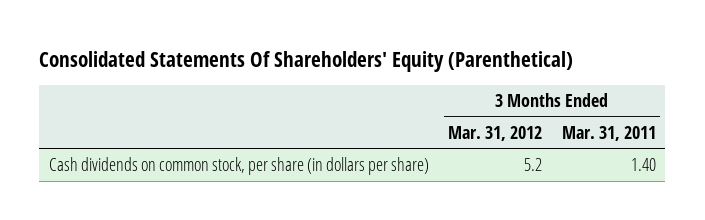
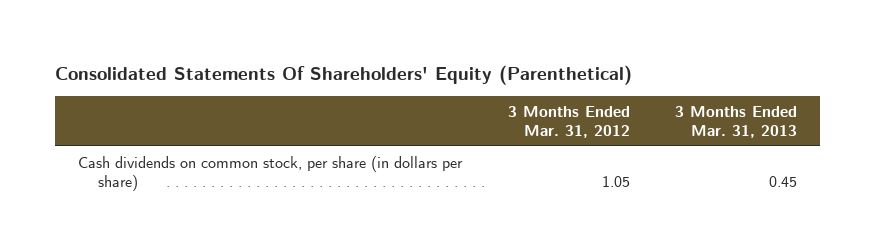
[561,125,656,141] Mar. 31, 2011 -> none
none -> [675,105,798,139] 3 Months Ended Mar. 31, 2013
[524,158,543,172] 5.2 -> [601,176,630,188] 1.05

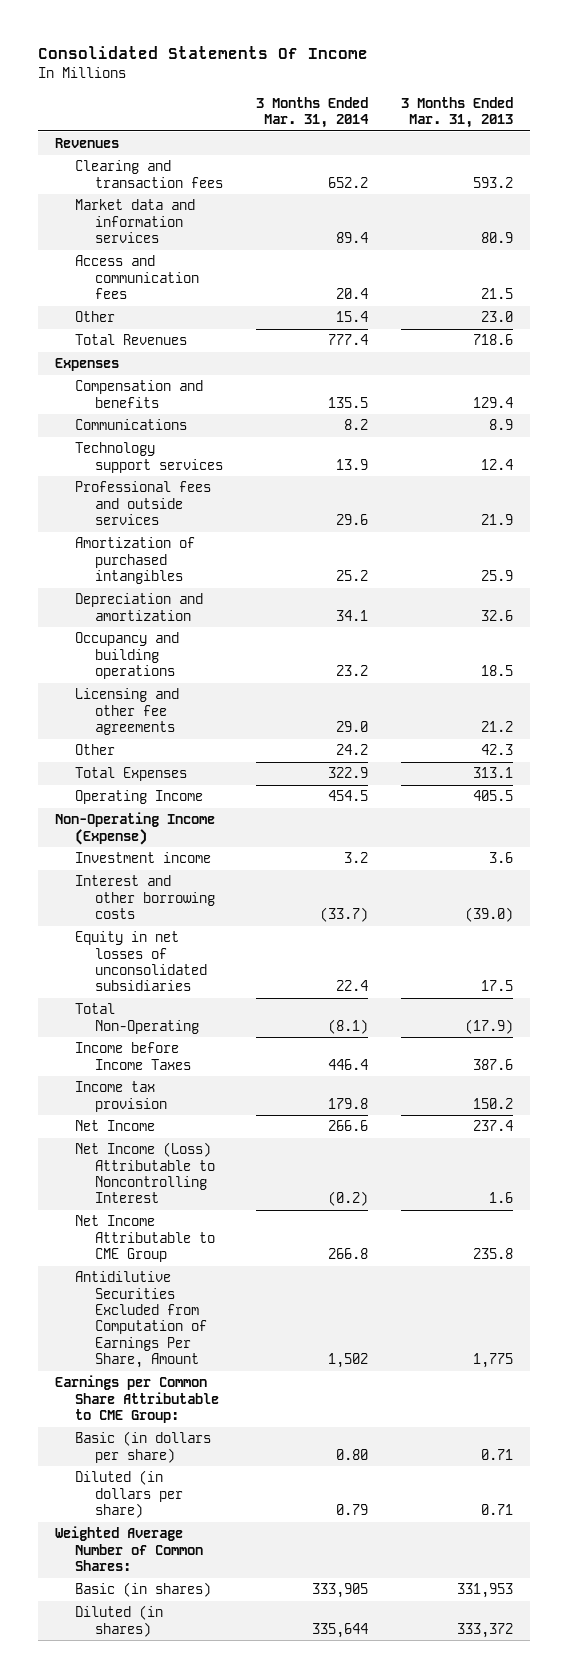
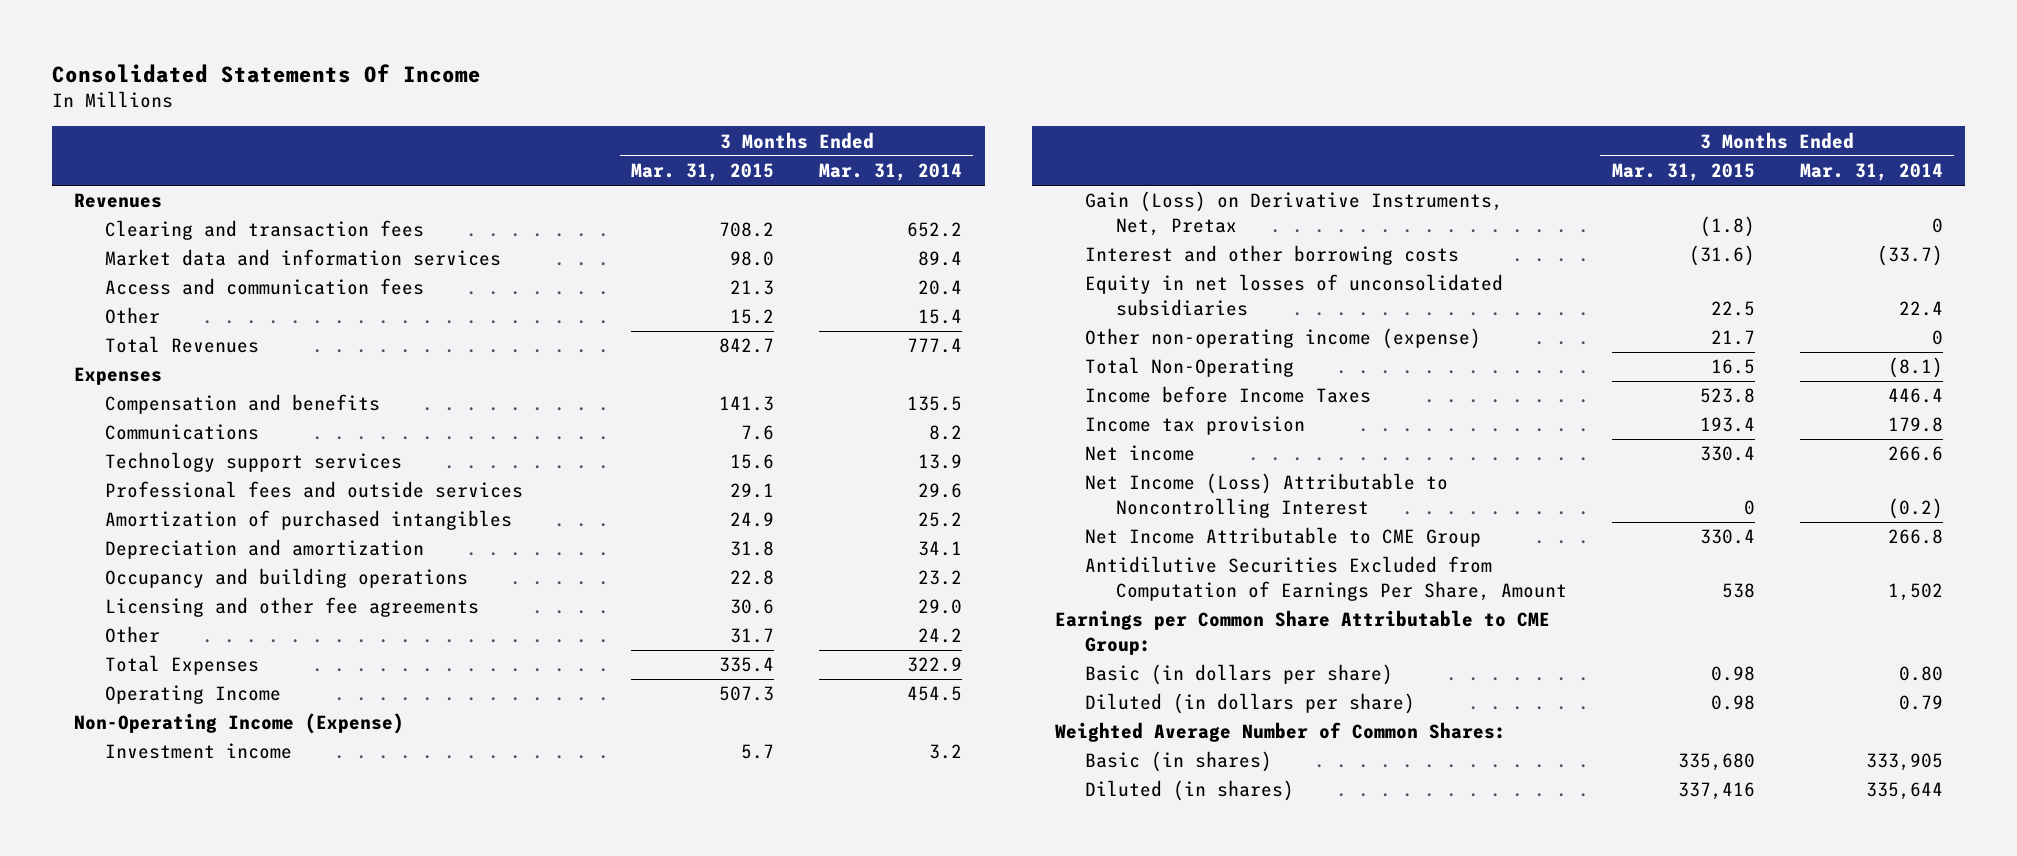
[401,96,514,128] 3 Months Ended Mar. 31, 2013 -> none
none -> [631,163,775,182] Mar. 31, 2015
none -> [1085,191,1504,237] Gain (Loss) on Derivative Instruments, Net, Pretax
none -> [1085,328,1482,350] Other non-operating income (expense)
[74,1120,155,1132] Net Income -> [1085,445,1196,462] Net income

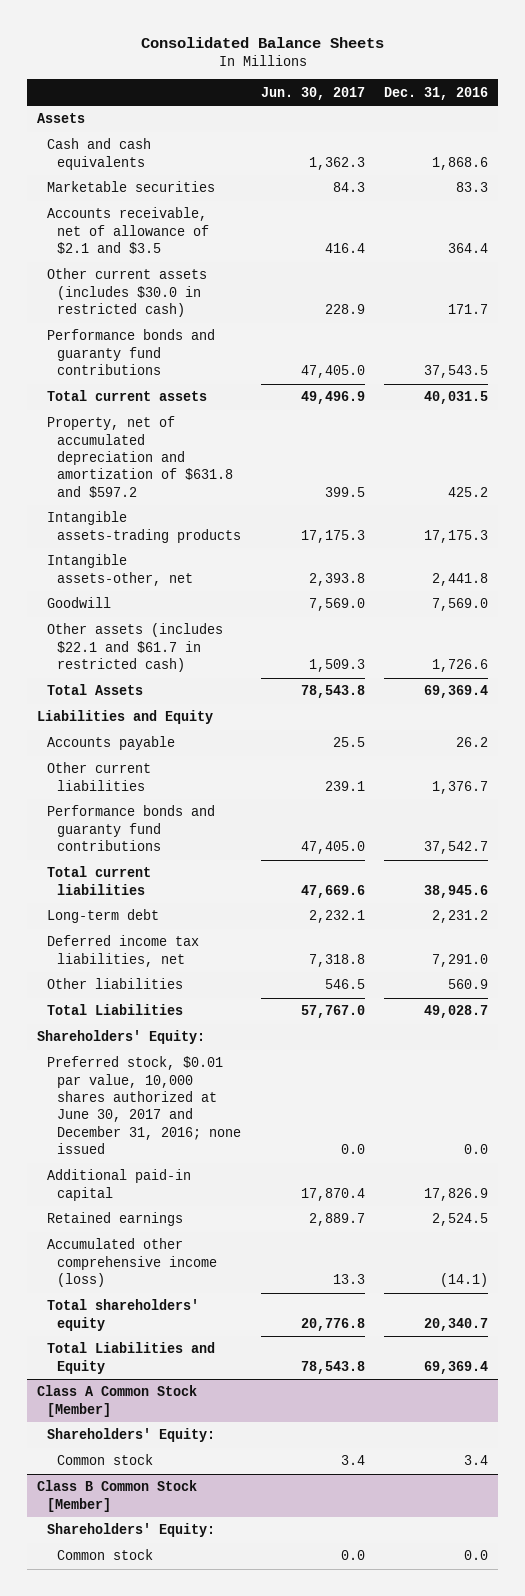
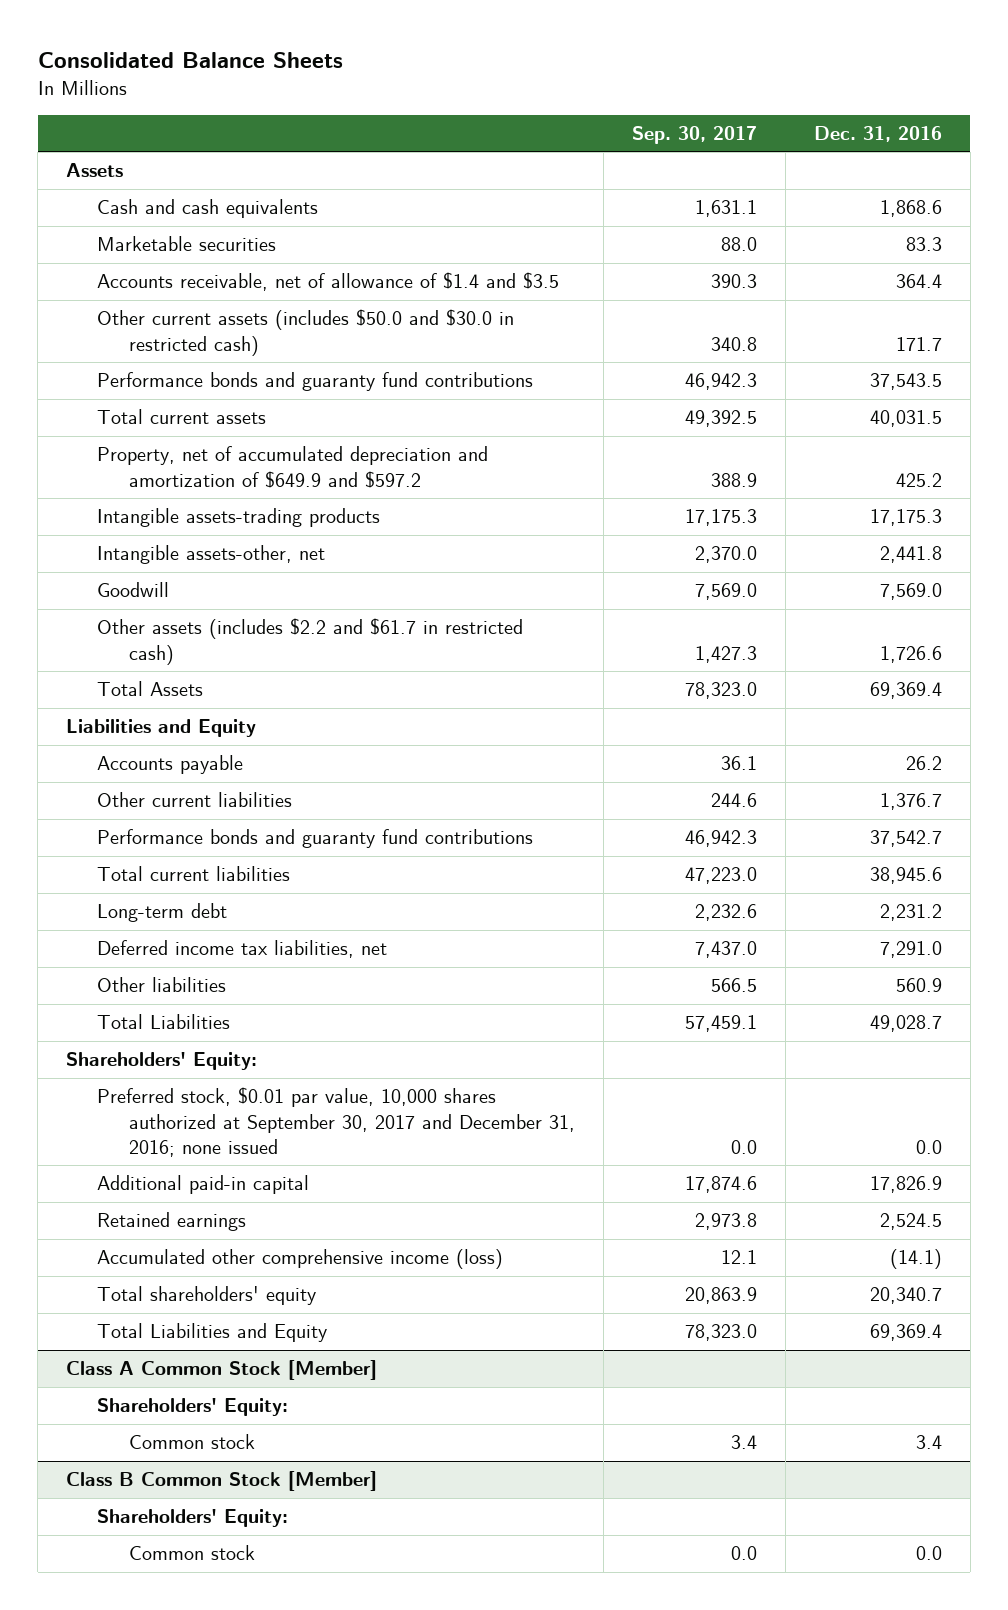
[260,86,365,100] Jun. 30, 2017 -> none
none -> [631,125,757,144] Sep. 30, 2017
[46,207,210,255] Accounts receivable, net of allowance of $2.1 and $3.5 -> [97,272,560,292] Accounts receivable, net of allowance of $1.4 and $3.5
[46,268,207,318] Other current assets (includes $30.0 in restricted cash) -> [97,309,515,356] Other current assets (includes $50.0 and $30.0 in restricted cash)
[46,416,234,498] Property, net of accumulated depreciation and amortization of $631.8 and $597.2 -> [97,446,489,488] Property, net of accumulated depreciation and amortization of $649.9 and $597.2
[46,623,223,673] Other assets (includes $22.1 and $61.7 in restricted cash) -> [97,618,524,665] Other assets (includes $2.2 and $61.7 in restricted cash)
[46,1056,242,1155] Preferred stock, $0.01 par value, 10,000 shares authorized at June 30, 2017 and December 31, 2016; none issued -> [97,1087,575,1158] Preferred stock, $0.01 par value, 10,000 shares authorized at September 30, 2017 and December 31, 2016; none issued

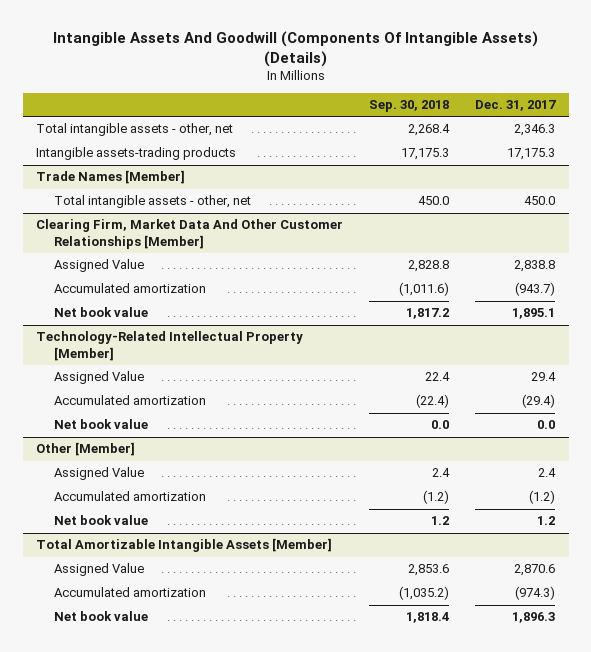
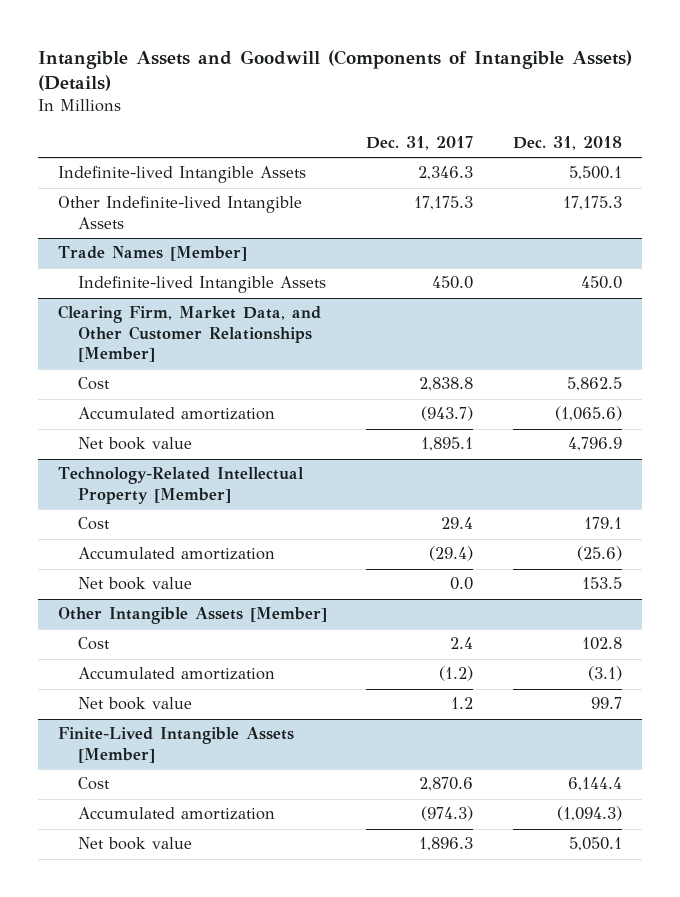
[52,30,538,67] Intangible Assets And Goodwill (Components Of Intangible Assets) (Details) -> [38,49,633,92] Intangible Assets and Goodwill (Components of Intangible Assets) (Details)
[369,100,450,113] Sep. 30, 2018 -> none
none -> [512,136,622,151] Dec. 31, 2018
[35,123,233,137] Total intangible assets - other, net -> [57,166,306,184] Indefinite-lived Intangible Assets
[35,147,236,161] Intangible assets-trading products -> [57,196,302,229] Other Indefinite-lived Intangible Assets
[54,195,252,209] Total intangible assets - other, net -> [78,276,327,294] Indefinite-lived Intangible Assets
[35,219,343,249] Clearing Firm, Market Data And Other Customer Relationships [Member] -> [57,305,321,363] Clearing Firm, Market Data, and Other Customer Relationships [Member]
[54,259,145,273] Assigned Value -> [78,377,111,391] Cost
[54,371,145,385] Assigned Value -> [78,517,111,531] Cost
[35,442,135,457] Other [Member] -> [57,607,327,625] Other Intangible Assets [Member]
[54,467,145,481] Assigned Value -> [78,637,111,651] Cost
[35,538,332,553] Total Amortizable Intangible Assets [Member] -> [57,727,294,763] Finite-Lived Intangible Assets [Member]
[54,563,145,577] Assigned Value -> [78,777,111,791] Cost

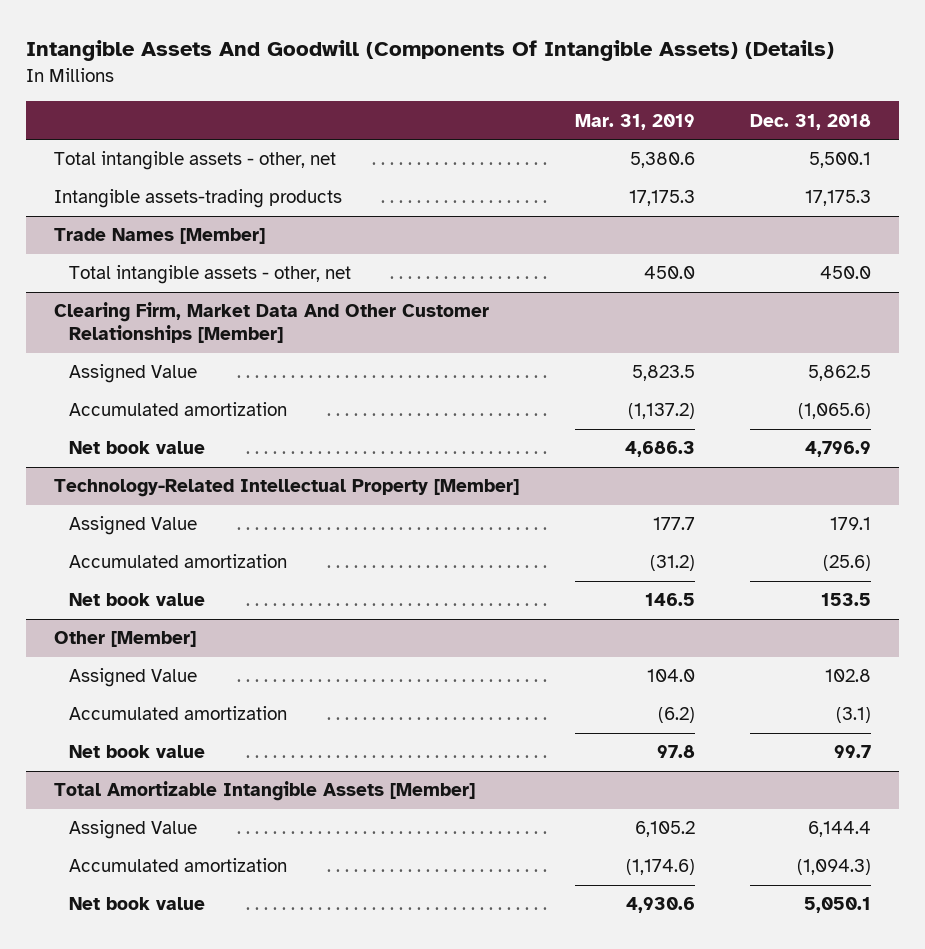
[38,49,633,92] Intangible Assets and Goodwill (Components of Intangible Assets) (Details) -> [26,40,835,62] Intangible Assets And Goodwill (Components Of Intangible Assets) (Details)
[366,136,474,151] Dec. 31, 2017 -> none
none -> [574,113,695,130] Mar. 31, 2019
[57,166,306,184] Indefinite-lived Intangible Assets -> [54,151,337,171] Total intangible assets - other, net
[57,196,302,229] Other Indefinite-lived Intangible Assets -> [54,189,343,209] Intangible assets-trading products
[78,276,327,294] Indefinite-lived Intangible Assets -> [69,265,352,285] Total intangible assets - other, net
[57,305,321,363] Clearing Firm, Market Data, and Other Customer Relationships [Member] -> [54,302,490,344] Clearing Firm, Market Data And Other Customer Relationships [Member]
[78,377,111,391] Cost -> [69,364,198,384] Assigned Value
[78,517,111,531] Cost -> [69,516,198,536] Assigned Value
[57,607,327,625] Other Intangible Assets [Member] -> [54,631,197,648] Other [Member]
[78,637,111,651] Cost -> [69,668,198,688] Assigned Value
[57,727,294,763] Finite-Lived Intangible Assets [Member] -> [54,781,476,802] Total Amortizable Intangible Assets [Member]
[78,777,111,791] Cost -> [69,820,198,840] Assigned Value

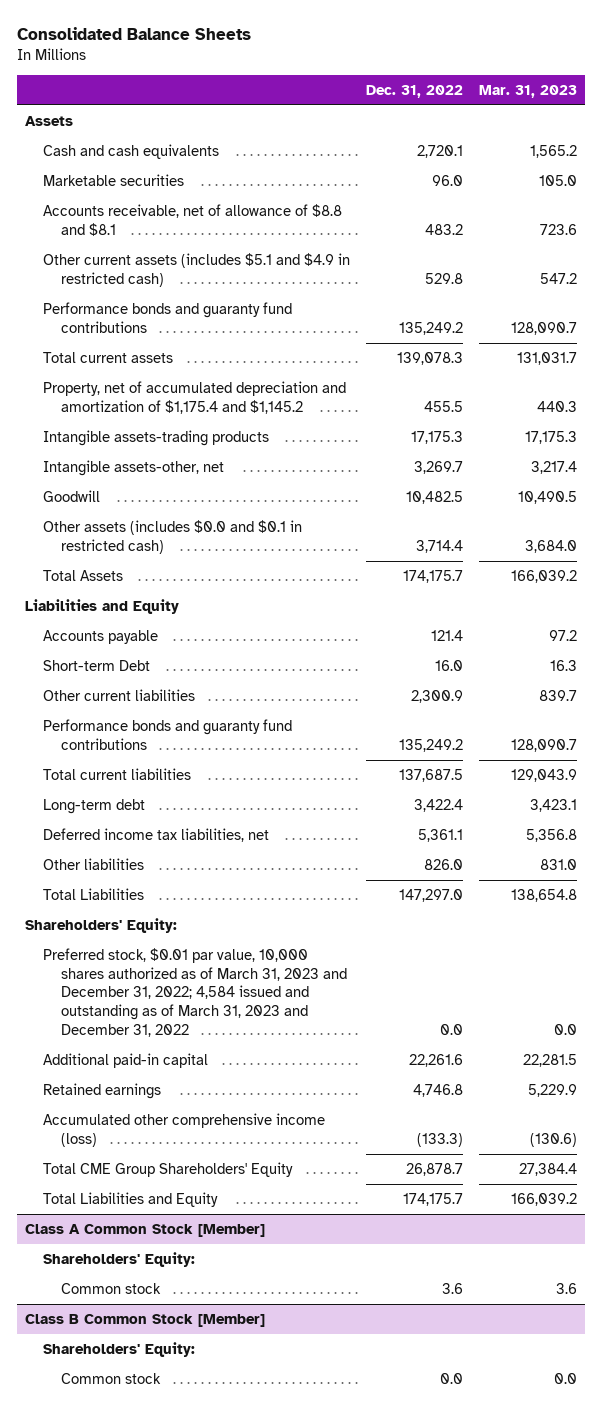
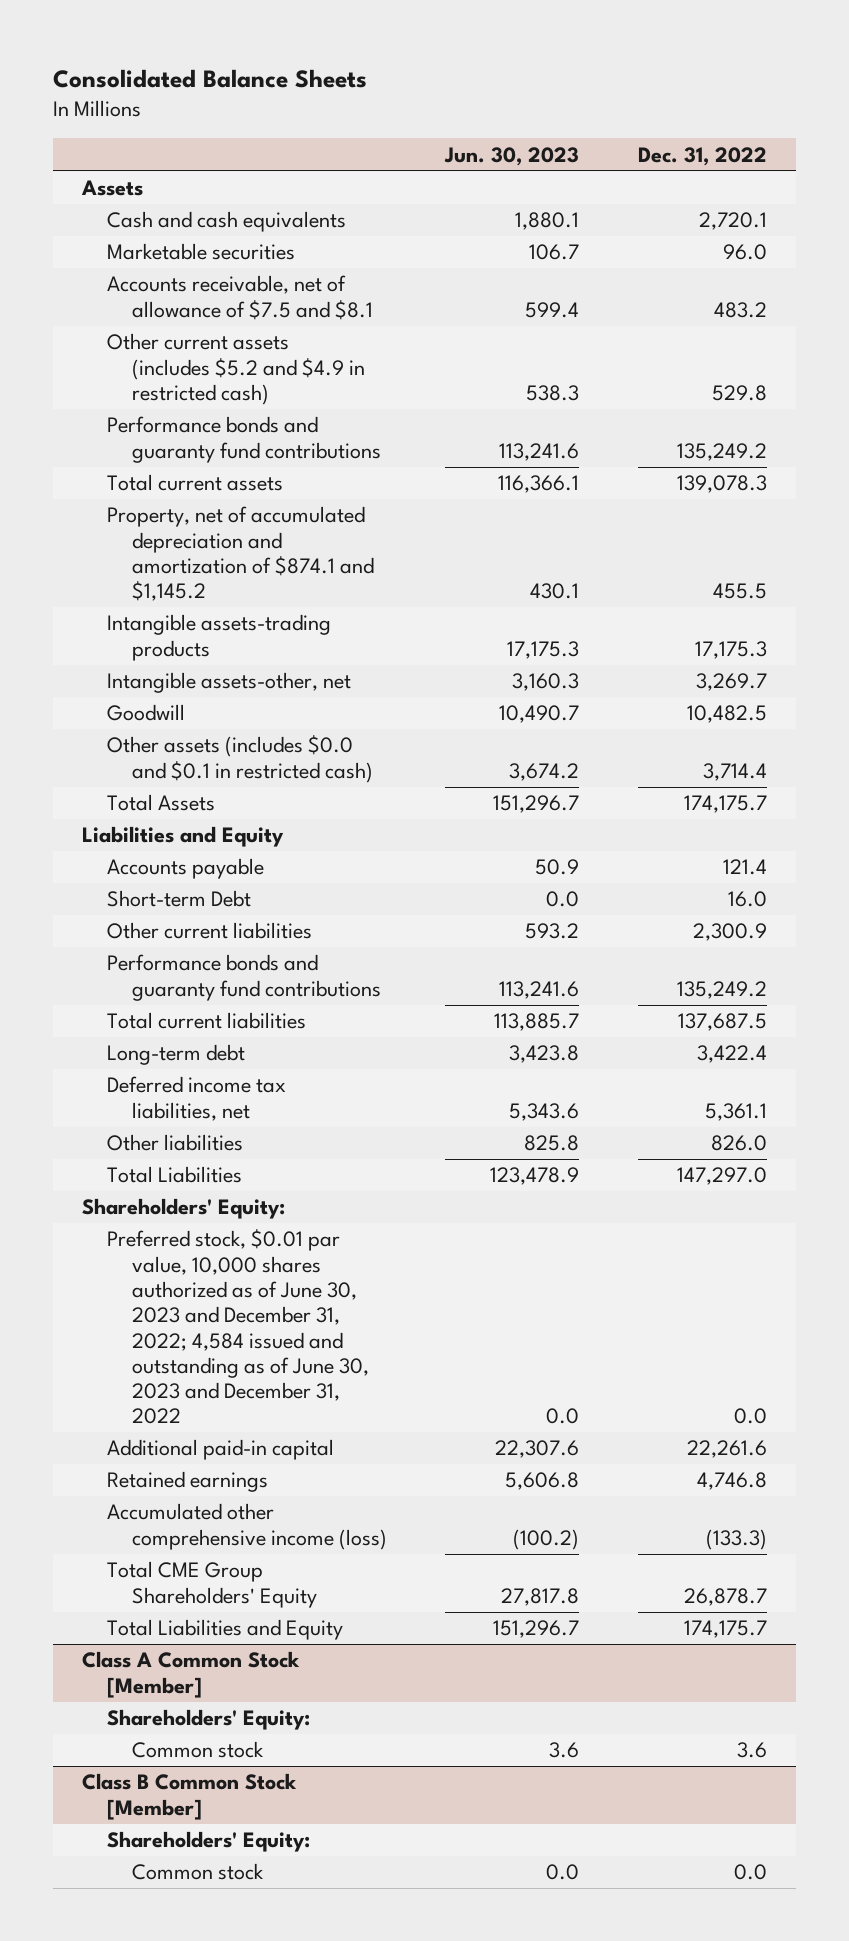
[479,84,578,98] Mar. 31, 2023 -> none
none -> [444,146,580,166] Jun. 30, 2023
[43,204,343,236] Accounts receivable, net of allowance of $8.8 and $8.1 -> [106,275,373,320] Accounts receivable, net of allowance of $7.5 and $8.1
[43,253,351,287] Other current assets (includes $5.1 and $4.9 in restricted cash) -> [106,333,365,406] Other current assets (includes $5.2 and $4.9 in restricted cash)
[43,381,347,414] Property, net of accumulated depreciation and amortization of $1,175.4 and $1,145.2 -> [106,506,374,602] Property, net of accumulated depreciation and amortization of $874.1 and $1,145.2
[43,948,348,1037] Preferred stock, $0.01 par value, 10,000 shares authorized as of March 31, 2023 and December 31, 2022; 4,584 issued and outstanding as of March 31, 2023 and December 31, 2022 -> [106,1229,369,1425] Preferred stock, $0.01 par value, 10,000 shares authorized as of June 30, 2023 and December 31, 2022; 4,584 issued and outstanding as of June 30, 2023 and December 31, 2022

